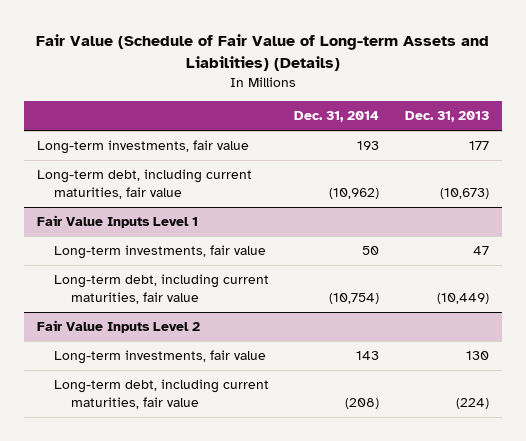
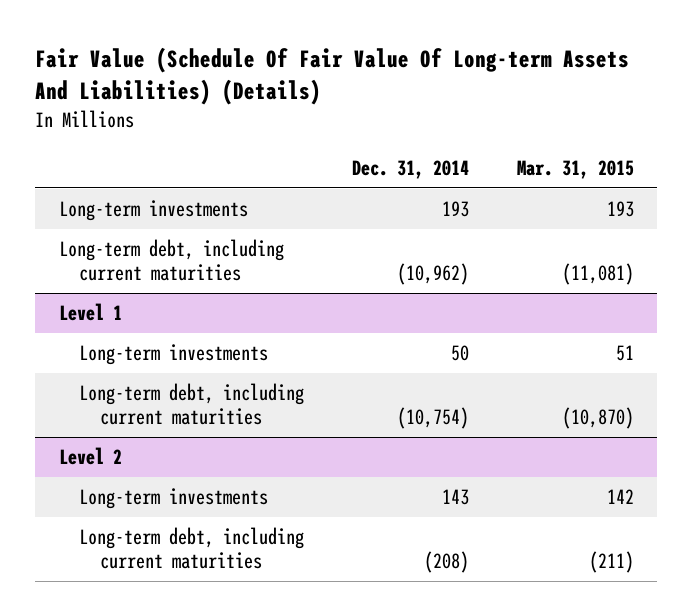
[35,34,489,72] Fair Value (Schedule of Fair Value of Long-term Assets and Liabilities) (Details) -> [35,47,630,106] Fair Value (Schedule Of Fair Value Of Long-term Assets And Liabilities) (Details)
[404,111,489,123] Dec. 31, 2013 -> none
none -> [516,159,634,179] Mar. 31, 2015
[37,140,250,155] Long-term investments, fair value -> [58,200,248,222] Long-term investments
[37,169,253,200] Long-term debt, including current maturities, fair value -> [58,239,284,281] Long-term debt, including current maturities
[37,215,199,229] Fair Value Inputs Level 1 -> [58,303,122,322] Level 1
[54,245,267,260] Long-term investments, fair value -> [79,344,269,366] Long-term investments
[54,274,270,305] Long-term debt, including current maturities, fair value -> [79,383,305,425] Long-term debt, including current maturities
[37,320,201,334] Fair Value Inputs Level 2 -> [58,447,122,466] Level 2
[54,350,267,365] Long-term investments, fair value -> [79,488,269,510] Long-term investments
[54,379,270,410] Long-term debt, including current maturities, fair value -> [79,527,305,569] Long-term debt, including current maturities

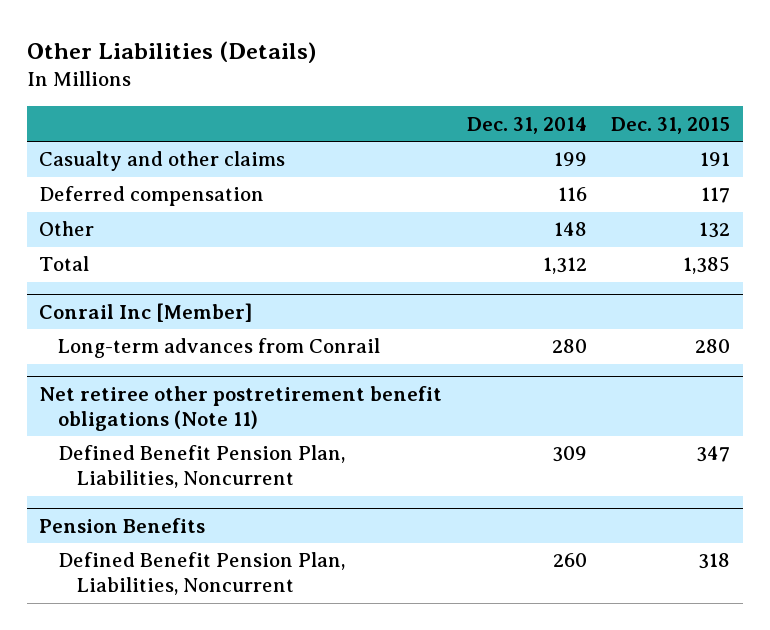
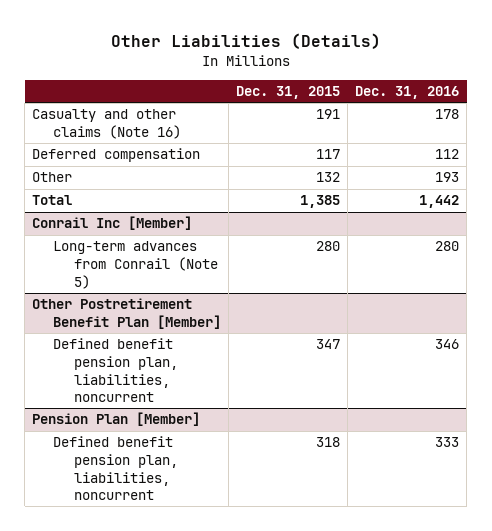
[466,116,587,134] Dec. 31, 2014 -> none
none -> [355,86,460,100] Dec. 31, 2016
[39,151,286,172] Casualty and other claims -> [32,109,182,140] Casualty and other claims (Note 16)
[58,338,381,359] Long-term advances from Conrail -> [53,241,218,289] Long-term advances from Conrail (Note 5)
[39,385,443,431] Net retiree other postretirement benefit obligations (Note 11) -> [32,298,222,330] Other Postretirement Benefit Plan [Member]
[58,445,346,489] Defined Benefit Pension Plan, Liabilities, Noncurrent -> [53,338,178,403] Defined benefit pension plan, liabilities, noncurrent
[39,517,206,533] Pension Benefits -> [32,412,201,427] Pension Plan [Member]
[58,552,346,596] Defined Benefit Pension Plan, Liabilities, Noncurrent -> [53,436,178,501] Defined benefit pension plan, liabilities, noncurrent

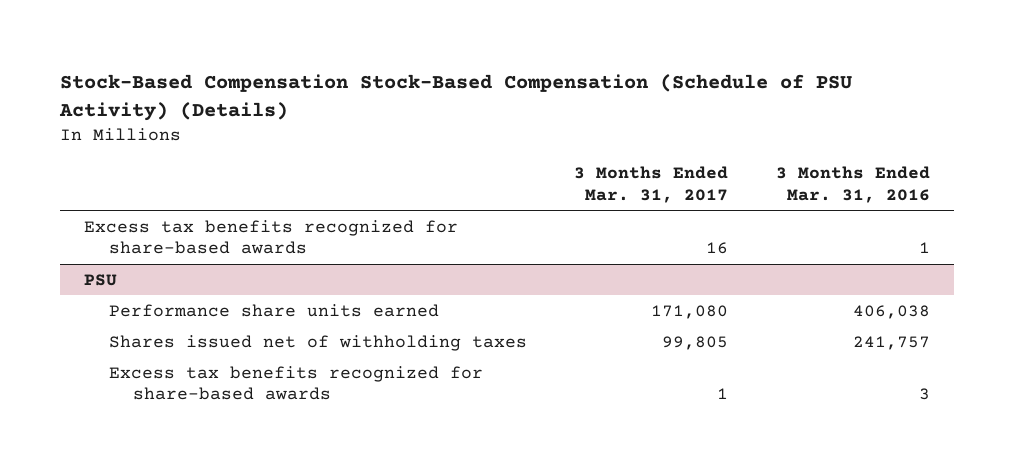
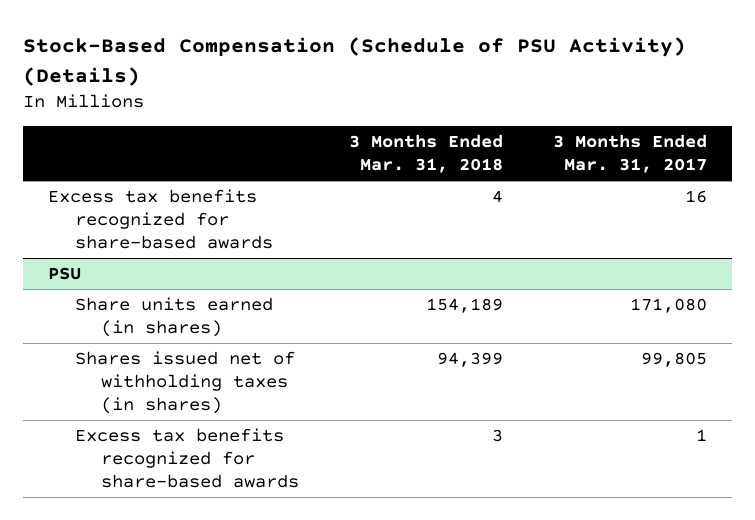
[59,73,853,121] Stock-Based Compensation Stock-Based Compensation (Schedule of PSU Activity) (Details) -> [23,37,687,86] Stock-Based Compensation (Schedule of PSU Activity) (Details)
[775,166,930,204] 3 Months Ended Mar. 31, 2016 -> none
none -> [349,134,504,173] 3 Months Ended Mar. 31, 2018
[108,303,439,317] Performance share units earned -> [74,297,273,338] Share units earned (in shares)
[108,334,527,351] Shares issued net of withholding taxes -> [74,351,295,414] Shares issued net of withholding taxes (in shares)

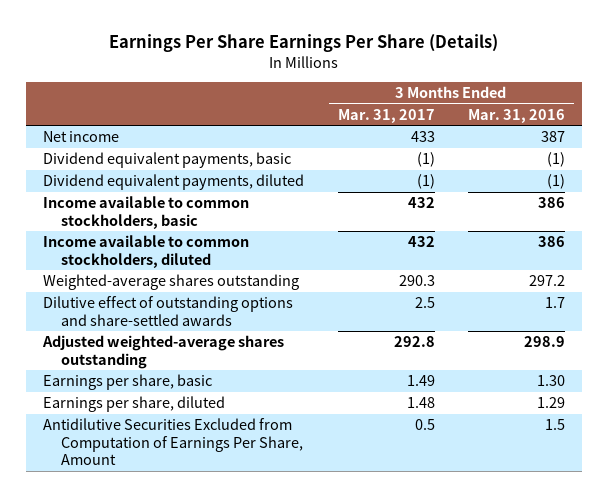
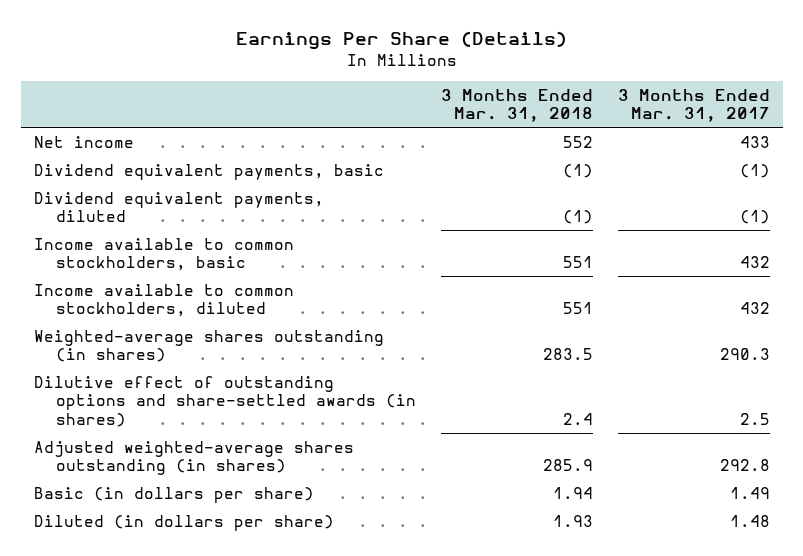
[109,34,499,53] Earnings Per Share Earnings Per Share (Details) -> [235,30,567,50] Earnings Per Share (Details)
[468,108,566,123] Mar. 31, 2016 -> none
none -> [440,88,593,123] 3 Months Ended Mar. 31, 2018
[42,418,304,466] Antidilutive Securities Excluded from Computation of Earnings Per Share, Amount -> none
[42,274,299,291] Weighted-average shares outstanding -> [33,329,384,363] Weighted-average shares outstanding (in shares)
[42,296,293,326] Dilutive effect of outstanding options and share-settled awards -> [33,375,416,427] Dilutive effect of outstanding options and share-settled awards (in shares)
[41,335,284,369] Adjusted weighted-average shares outstanding -> [33,440,354,476] Adjusted weighted-average shares outstanding (in shares)
[42,374,212,391] Earnings per share, basic -> [33,486,314,503] Basic (in dollars per share)
[42,396,225,413] Earnings per share, diluted -> [33,514,334,531] Diluted (in dollars per share)

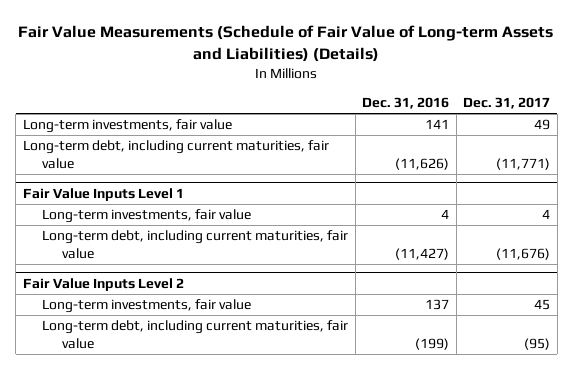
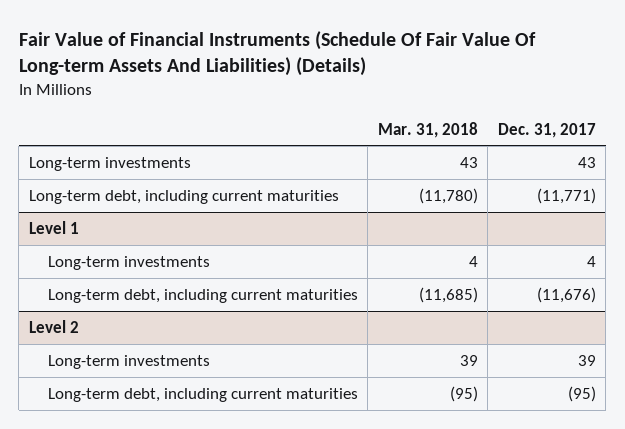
[18,25,554,63] Fair Value Measurements (Schedule of Fair Value of Long-term Assets and Liabilities) (Details) -> [18,30,536,77] Fair Value of Financial Instruments (Schedule Of Fair Value Of Long-term Assets And Liabilities) (Details)
[362,97,450,110] Dec. 31, 2016 -> none
none -> [377,121,478,138] Mar. 31, 2018
[22,119,232,134] Long-term investments, fair value -> [28,157,191,172] Long-term investments
[534,119,551,131] 49 -> [577,157,596,169] 43
[22,140,329,169] Long-term debt, including current maturities, fair value -> [28,190,339,205] Long-term debt, including current maturities
[22,187,184,201] Fair Value Inputs Level 1 -> [28,221,79,235] Level 1
[42,209,252,224] Long-term investments, fair value -> [47,256,210,271] Long-term investments
[42,230,349,259] Long-term debt, including current maturities, fair value -> [47,289,358,304] Long-term debt, including current maturities
[22,277,184,291] Fair Value Inputs Level 2 -> [28,320,79,334] Level 2
[42,299,252,314] Long-term investments, fair value -> [47,355,210,370] Long-term investments
[534,299,551,311] 45 -> [577,355,596,367] 39
[42,320,349,349] Long-term debt, including current maturities, fair value -> [47,388,358,403] Long-term debt, including current maturities

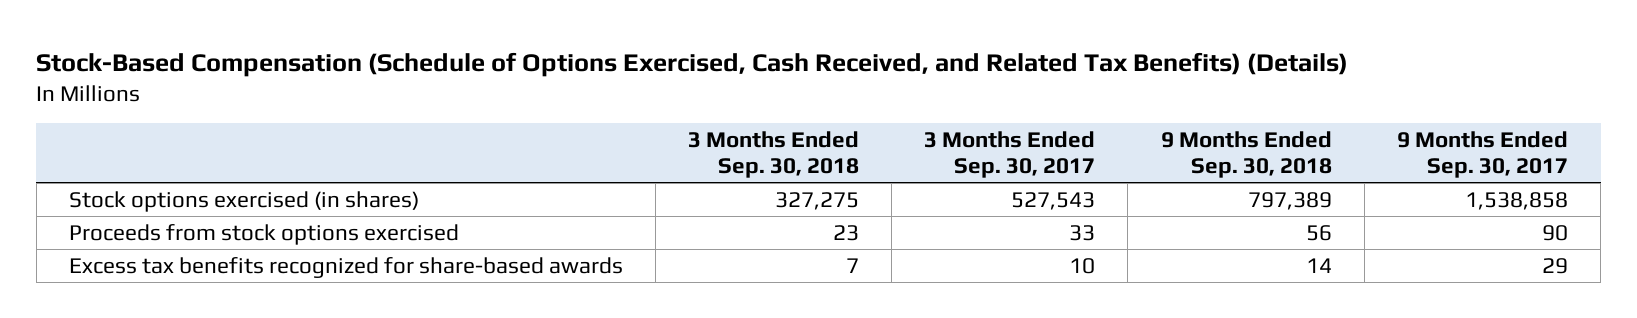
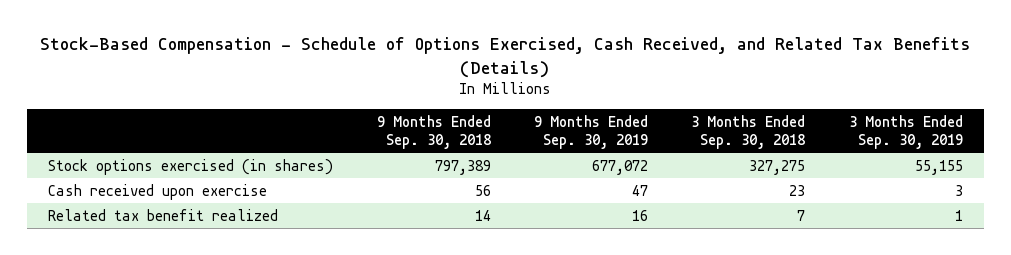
[36,51,1349,77] Stock-Based Compensation (Schedule of Options Exercised, Cash Received, and Related Tax Benefits) (Details) -> [40,37,971,78] Stock-Based Compensation - Schedule of Options Exercised, Cash Received, and Related Tax Benefits (Details)
[924,130,1096,178] 3 Months Ended Sep. 30, 2017 -> none
[1396,130,1568,178] 9 Months Ended Sep. 30, 2017 -> none
none -> [533,114,648,150] 9 Months Ended Sep. 30, 2019
none -> [848,114,963,150] 3 Months Ended Sep. 30, 2019
[68,223,459,245] Proceeds from stock options exercised -> [48,183,268,200] Cash received upon exercise
[68,256,623,278] Excess tax benefits recognized for share-based awards -> [48,208,279,221] Related tax benefit realized

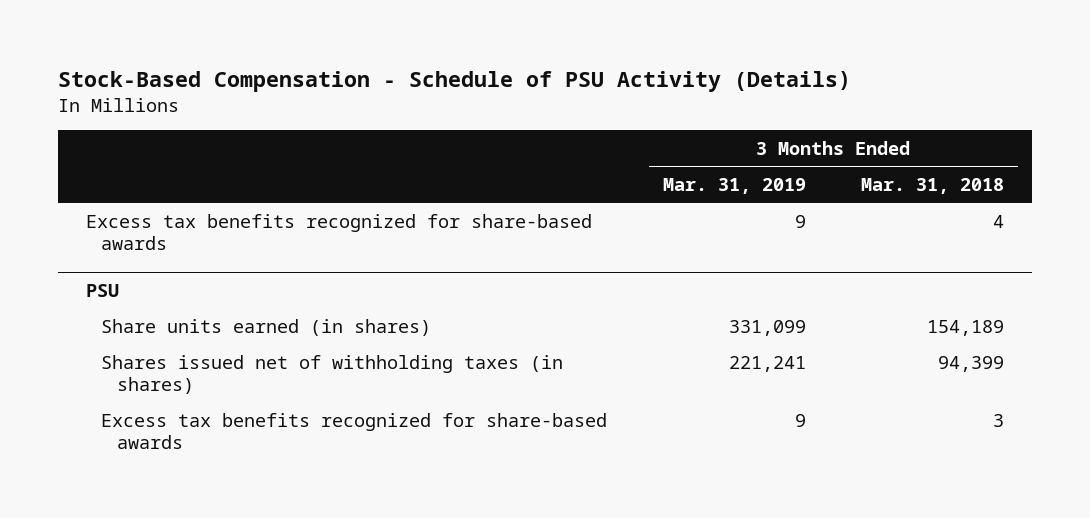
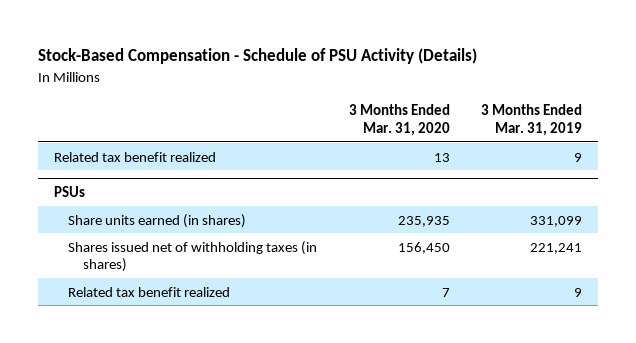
[860,177,1004,194] Mar. 31, 2018 -> none
none -> [348,103,450,136] 3 Months Ended Mar. 31, 2020
[85,213,592,250] Excess tax benefits recognized for share-based awards -> [54,151,217,162] Related tax benefit realized
[85,283,119,297] PSU -> [54,186,86,198] PSUs
[101,412,608,449] Excess tax benefits recognized for share-based awards -> [68,286,231,297] Related tax benefit realized

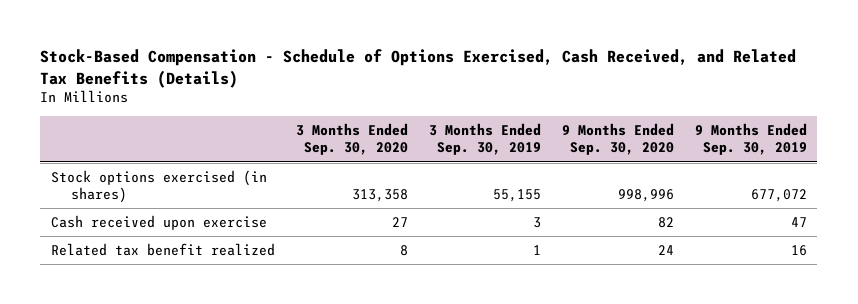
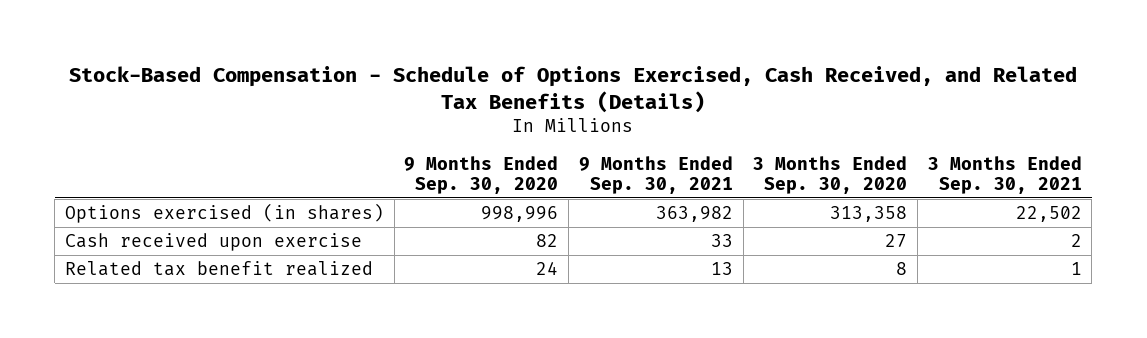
[428,123,541,156] 3 Months Ended Sep. 30, 2019 -> none
[694,123,807,156] 9 Months Ended Sep. 30, 2019 -> none
none -> [578,155,733,195] 9 Months Ended Sep. 30, 2021
none -> [927,155,1082,195] 3 Months Ended Sep. 30, 2021
[50,169,267,204] Stock options exercised (in shares) -> [65,203,385,224] Options exercised (in shares)

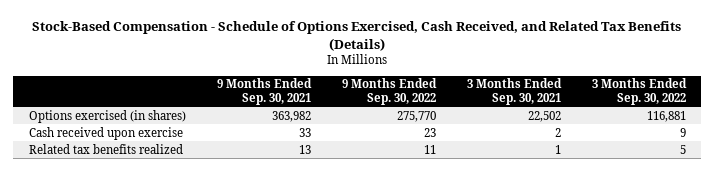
[404,155,559,195] 9 Months Ended Sep. 30, 2020 -> none
[753,155,908,195] 3 Months Ended Sep. 30, 2020 -> none
none -> [341,78,437,106] 9 Months Ended Sep. 30, 2022
none -> [591,78,687,106] 3 Months Ended Sep. 30, 2022
[65,261,374,277] Related tax benefit realized -> [28,143,183,154] Related tax benefits realized

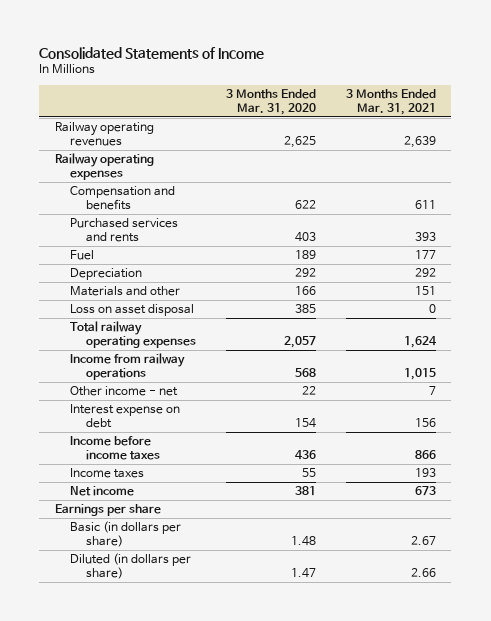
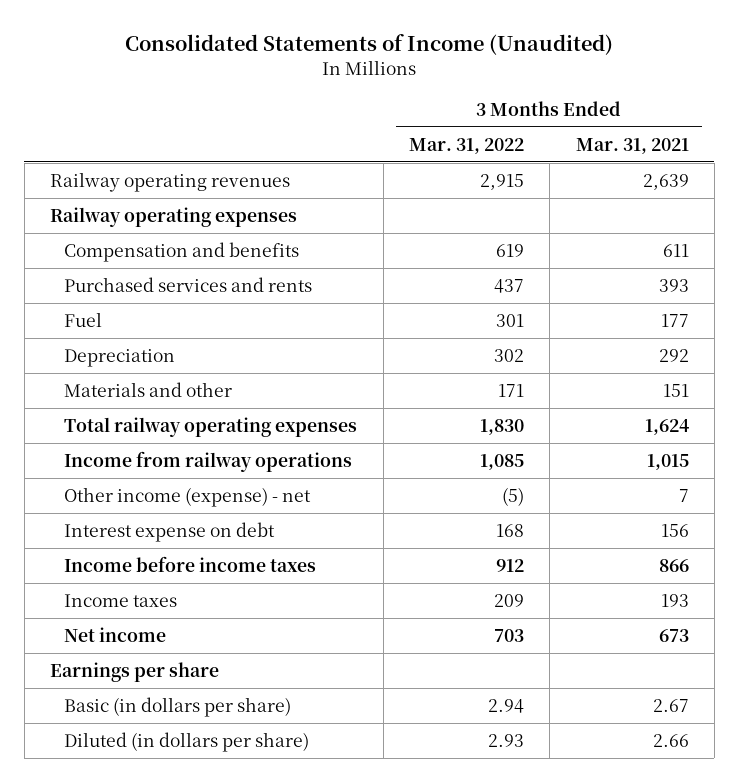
[39,46,265,59] Consolidated Statements of Income -> [125,34,614,56] Consolidated Statements of Income (Unaudited)
[226,89,317,115] 3 Months Ended Mar. 31, 2020 -> none
none -> [408,137,524,154] Mar. 31, 2022
[70,304,195,317] Loss on asset disposal -> none
[70,386,179,397] Other income - net -> [64,486,312,507] Other income (expense) - net

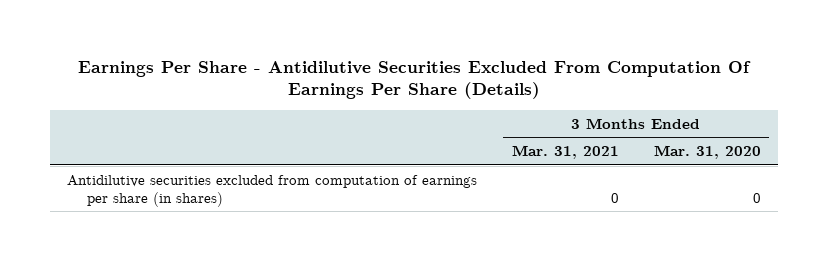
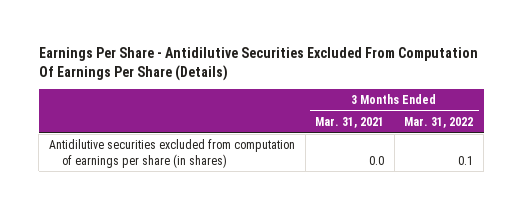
[653,145,761,160] Mar. 31, 2020 -> none
none -> [404,116,474,128] Mar. 31, 2022
[610,192,619,203] 0 -> [369,155,385,165] 0.0

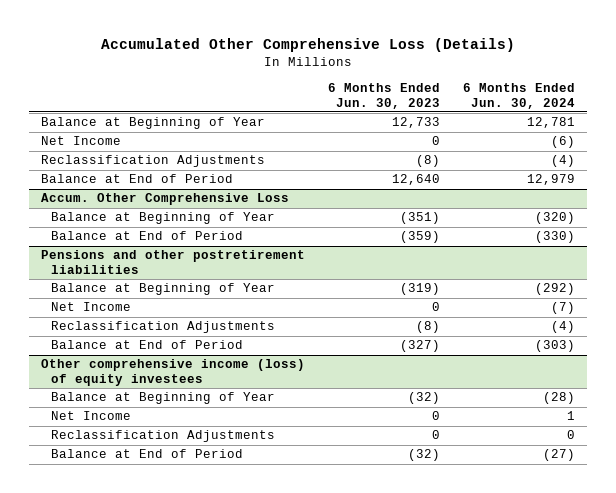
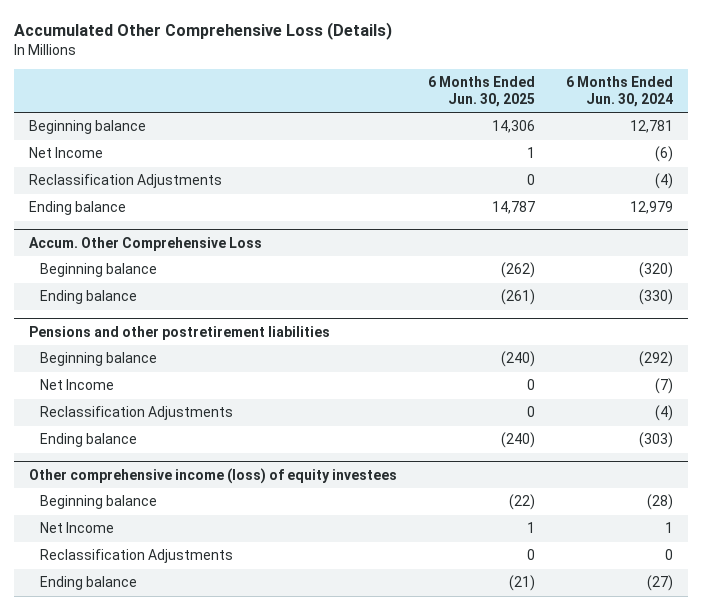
[328,83,441,109] 6 Months Ended Jun. 30, 2023 -> none
none -> [428,76,536,107] 6 Months Ended Jun. 30, 2025
[40,117,265,130] Balance at Beginning of Year -> [29,120,147,135] Beginning balance
[40,174,233,184] Balance at End of Period -> [29,201,127,216] Ending balance
[51,212,276,225] Balance at Beginning of Year -> [39,263,157,278] Beginning balance
[51,231,244,241] Balance at End of Period -> [39,290,137,305] Ending balance
[51,283,276,296] Balance at Beginning of Year -> [39,352,157,367] Beginning balance
[51,340,244,350] Balance at End of Period -> [39,433,137,448] Ending balance
[51,392,276,405] Balance at Beginning of Year -> [39,495,157,510] Beginning balance
[51,449,244,459] Balance at End of Period -> [39,576,137,591] Ending balance

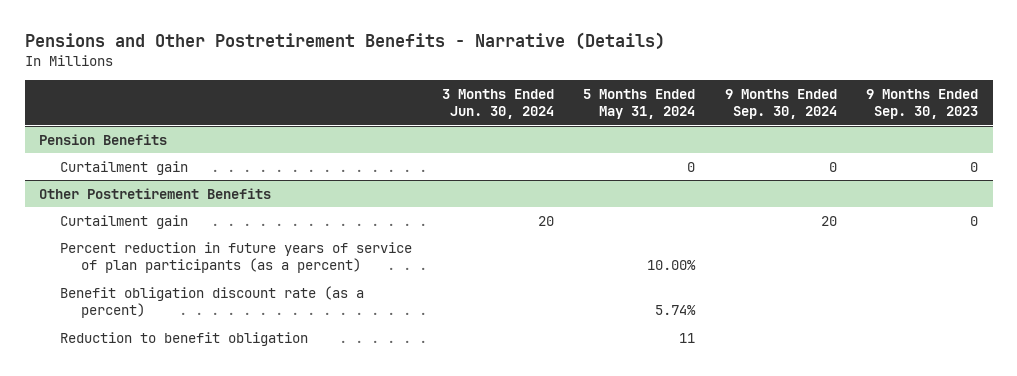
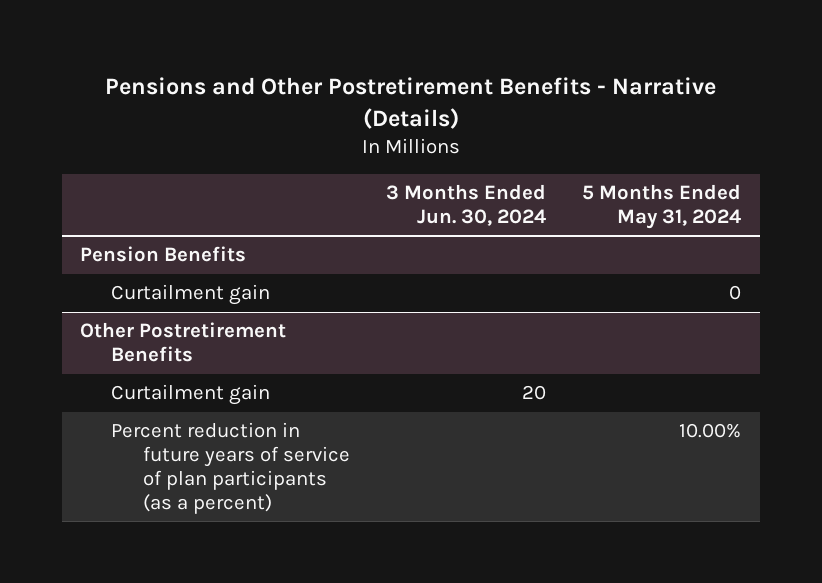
[724,88,837,120] 9 Months Ended Sep. 30, 2024 -> none
[865,88,978,120] 9 Months Ended Sep. 30, 2023 -> none
[60,285,365,319] Benefit obligation discount rate (as a percent) -> none
[60,331,309,346] Reduction to benefit obligation -> none

